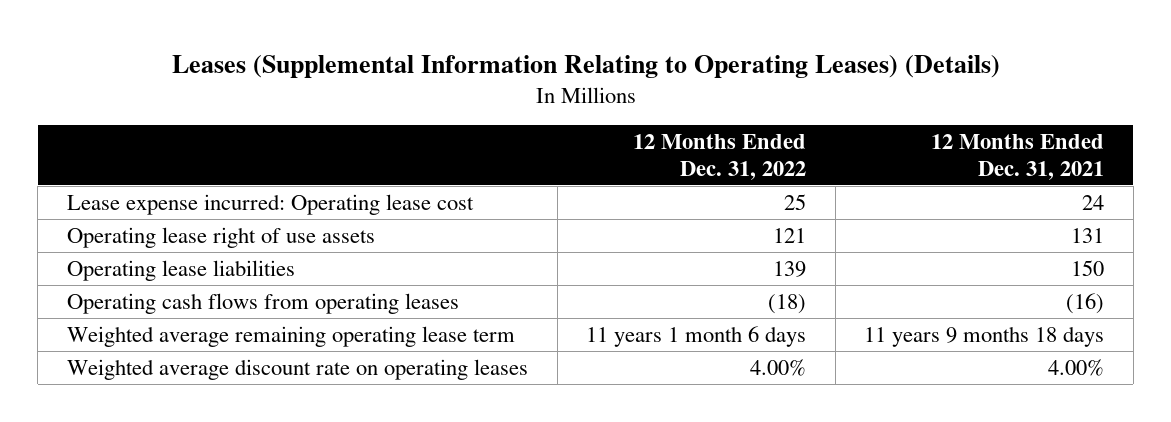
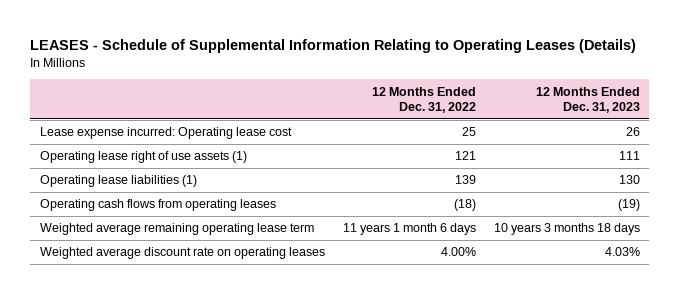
[171,54,1000,78] Leases (Supplemental Information Relating to Operating Leases) (Details) -> [30,38,637,53] LEASES - Schedule of Supplemental Information Relating to Operating Leases (Details)
[931,134,1105,180] 12 Months Ended Dec. 31, 2021 -> none
none -> [536,86,641,114] 12 Months Ended Dec. 31, 2023
[66,226,375,248] Operating lease right of use assets -> [39,151,247,164] Operating lease right of use assets (1)
[66,259,295,281] Operating lease liabilities -> [39,175,197,188] Operating lease liabilities (1)

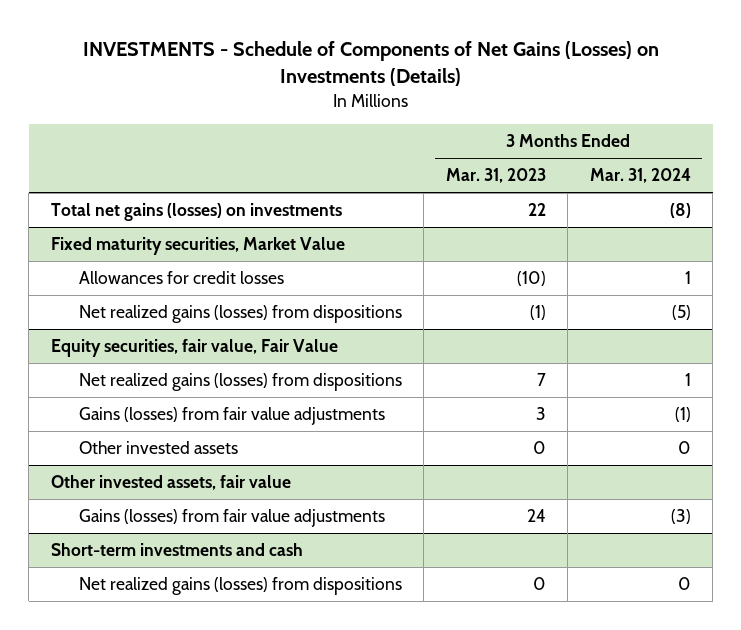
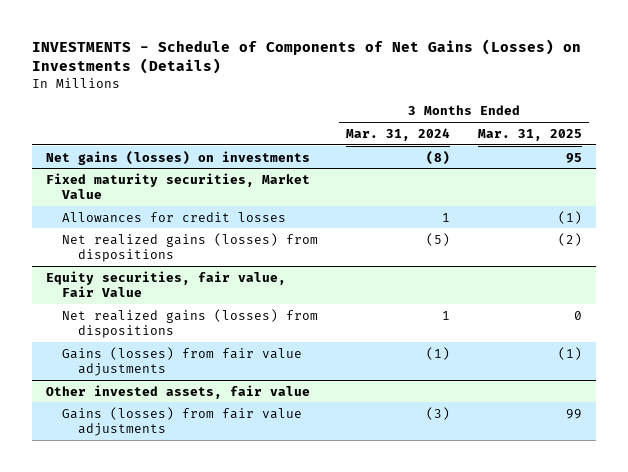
[445,168,546,184] Mar. 31, 2023 -> none
none -> [478,128,583,141] Mar. 31, 2025
[50,203,342,222] Total net gains (losses) on investments -> [46,150,311,165] Net gains (losses) on investments
[78,441,238,455] Other invested assets -> none
[50,543,303,557] Short-term investments and cash -> none
[78,577,402,596] Net realized gains (losses) from dispositions -> none

